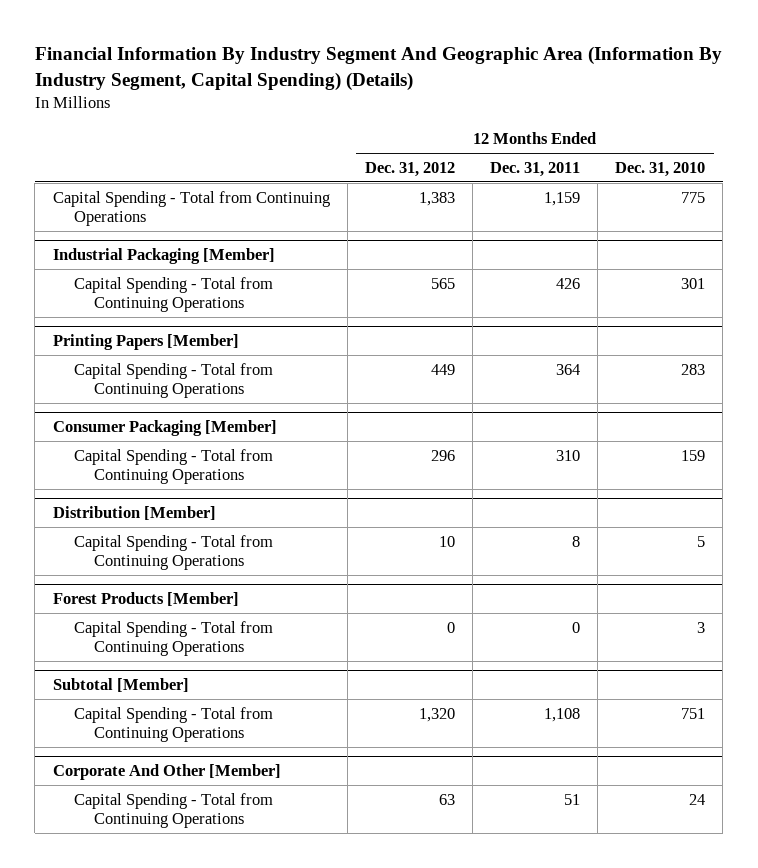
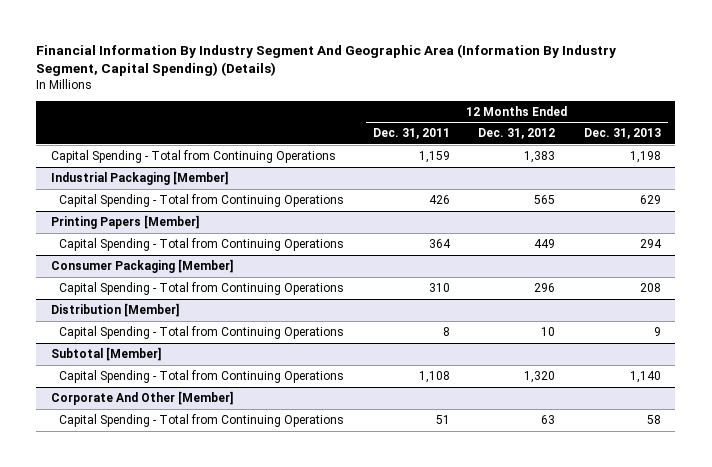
[615,161,706,177] Dec. 31, 2010 -> none
none -> [584,128,662,140] Dec. 31, 2013
[52,592,239,607] Forest Products [Member] -> none
[73,620,273,656] Capital Spending - Total from Continuing Operations -> none

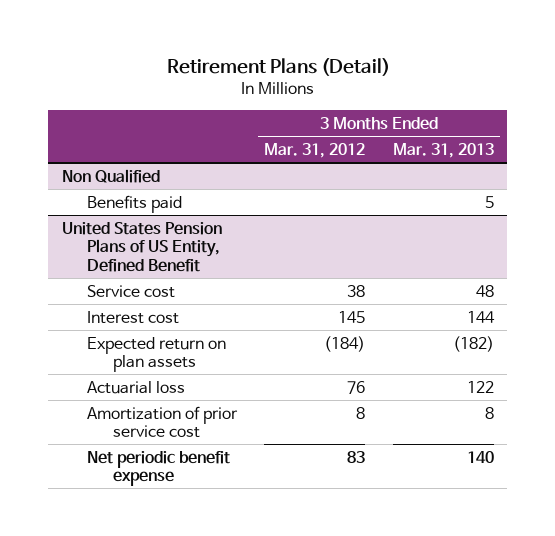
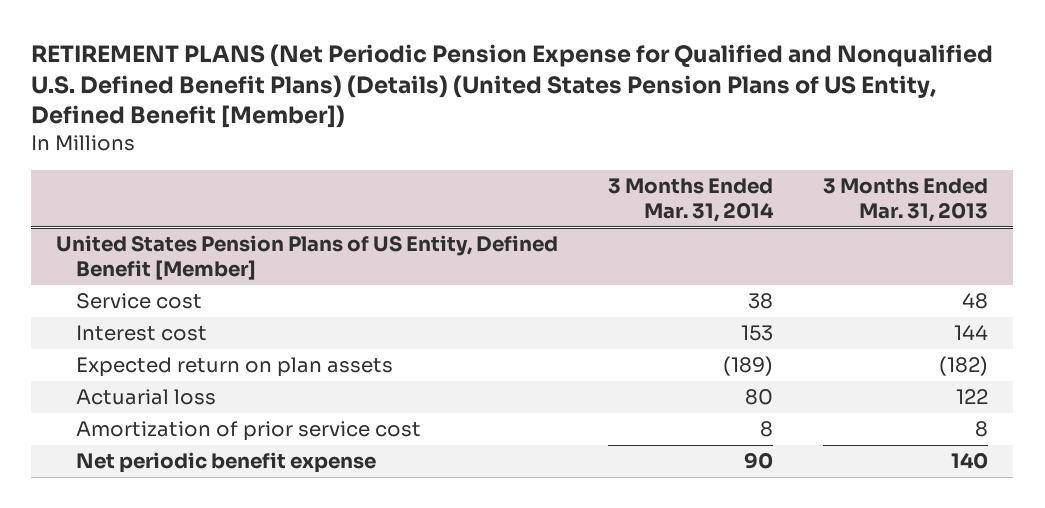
[166,57,390,76] Retirement Plans (Detail) -> [31,43,994,129] RETIREMENT PLANS (Net Periodic Pension Expense for Qualified and Nonqualified U.S. Defined Benefit Plans) (Details) (United States Pension Plans of US Entity, Defined Benefit [Member])
[264,142,366,158] Mar. 31, 2012 -> none
none -> [608,178,775,222] 3 Months Ended Mar. 31, 2014
[61,168,160,183] Non Qualified -> none
[87,194,183,213] Benefits paid -> none
[61,221,222,272] United States Pension Plans of US Entity, Defined Benefit -> [56,235,559,281] United States Pension Plans of US Entity, Defined Benefit [Member]

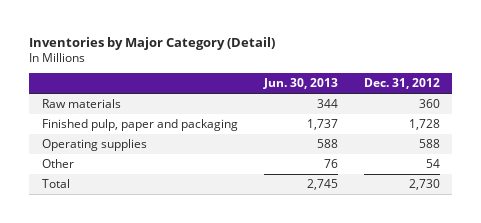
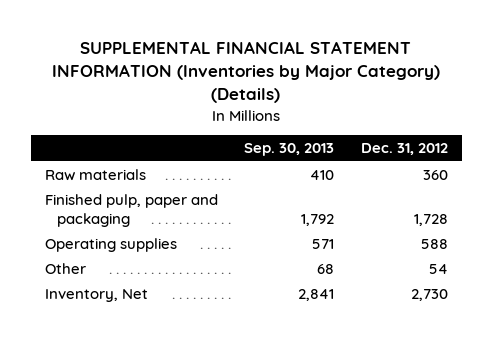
[29,36,276,50] Inventories by Major Category (Detail) -> [52,41,441,104] SUPPLEMENTAL FINANCIAL STATEMENT INFORMATION (Inventories by Major Category) (Details)
[262,78,338,90] Jun. 30, 2013 -> none
none -> [244,143,335,157] Sep. 30, 2013
[41,179,70,189] Total -> [44,289,148,303] Inventory, Net

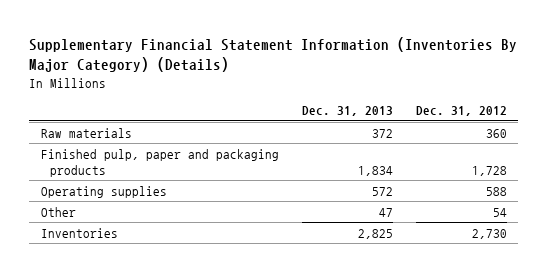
[52,41,441,104] SUPPLEMENTAL FINANCIAL STATEMENT INFORMATION (Inventories by Major Category) (Details) -> [29,37,518,73] Supplementary Financial Statement Information (Inventories By Major Category) (Details)
[244,143,335,157] Sep. 30, 2013 -> none
none -> [301,106,393,117] Dec. 31, 2013
[44,194,218,227] Finished pulp, paper and packaging -> [40,148,279,177] Finished pulp, paper and packaging products
[44,289,148,303] Inventory, Net -> [40,227,118,238] Inventories

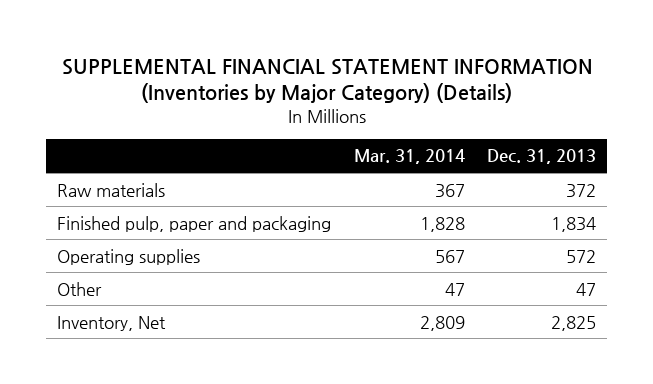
[29,37,518,73] Supplementary Financial Statement Information (Inventories By Major Category) (Details) -> [61,58,593,103] SUPPLEMENTAL FINANCIAL STATEMENT INFORMATION (Inventories by Major Category) (Details)
[415,106,507,117] Dec. 31, 2012 -> none
none -> [353,149,465,165] Mar. 31, 2014
[40,148,279,177] Finished pulp, paper and packaging products -> [57,215,332,232] Finished pulp, paper and packaging
[40,227,118,238] Inventories -> [57,315,167,331] Inventory, Net

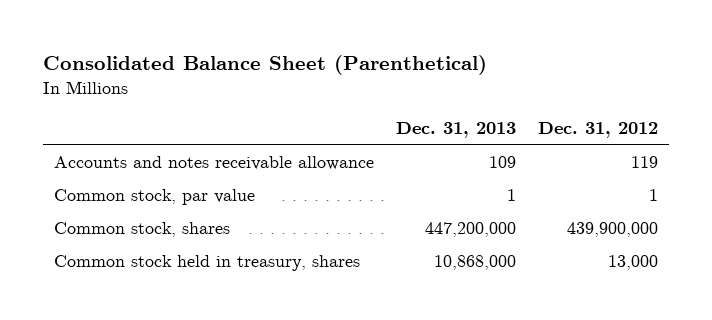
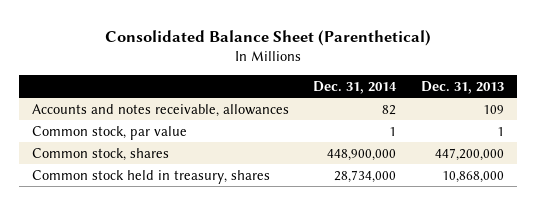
[537,122,658,139] Dec. 31, 2012 -> none
none -> [313,81,398,95] Dec. 31, 2014
[53,155,374,170] Accounts and notes receivable allowance -> [31,103,289,117] Accounts and notes receivable, allowances

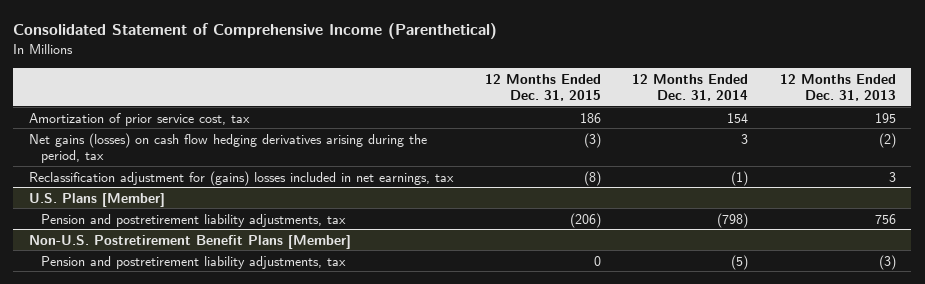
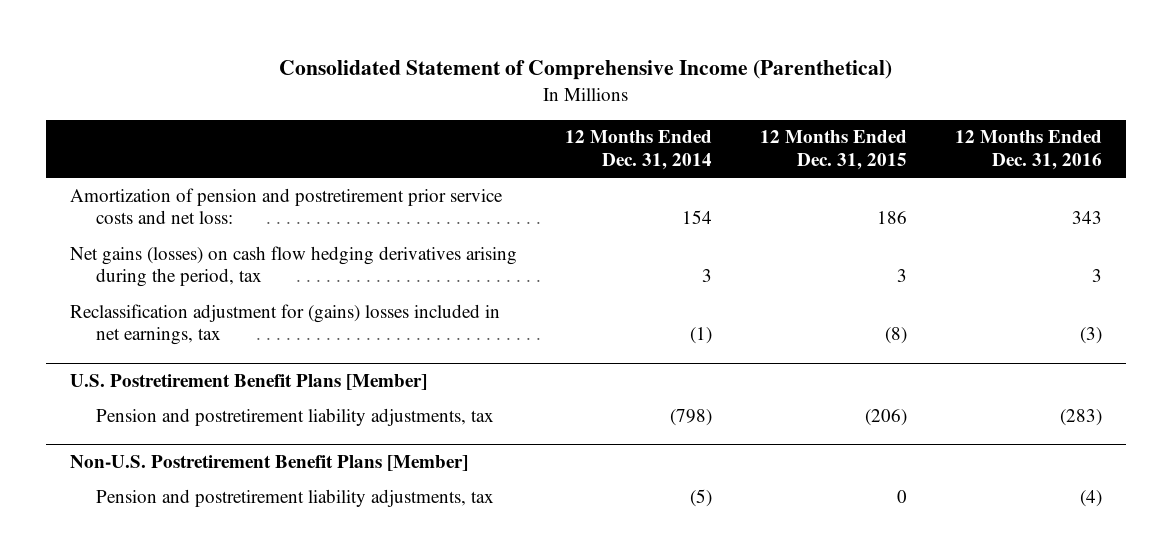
[779,73,896,102] 12 Months Ended Dec. 31, 2013 -> none
none -> [954,130,1102,170] 12 Months Ended Dec. 31, 2016
[29,112,251,126] Amortization of prior service cost, tax -> [70,187,504,225] Amortization of pension and postretirement prior service costs and net loss:
[583,132,601,148] (3) -> [896,269,907,283] 3
[29,192,166,207] U.S. Plans [Member] -> [70,373,428,390] U.S. Postretirement Benefit Plans [Member]

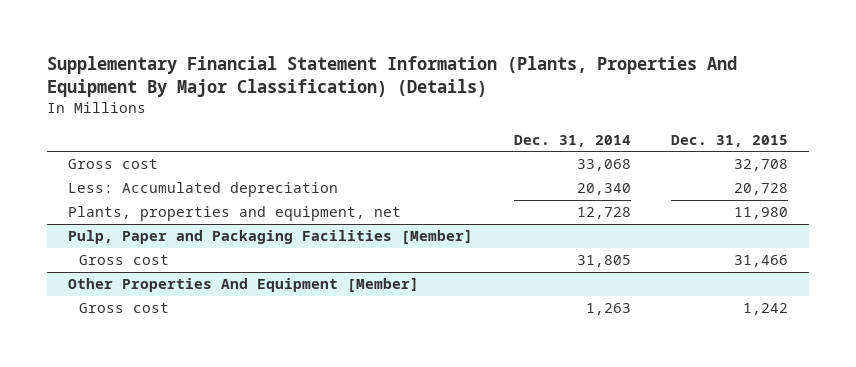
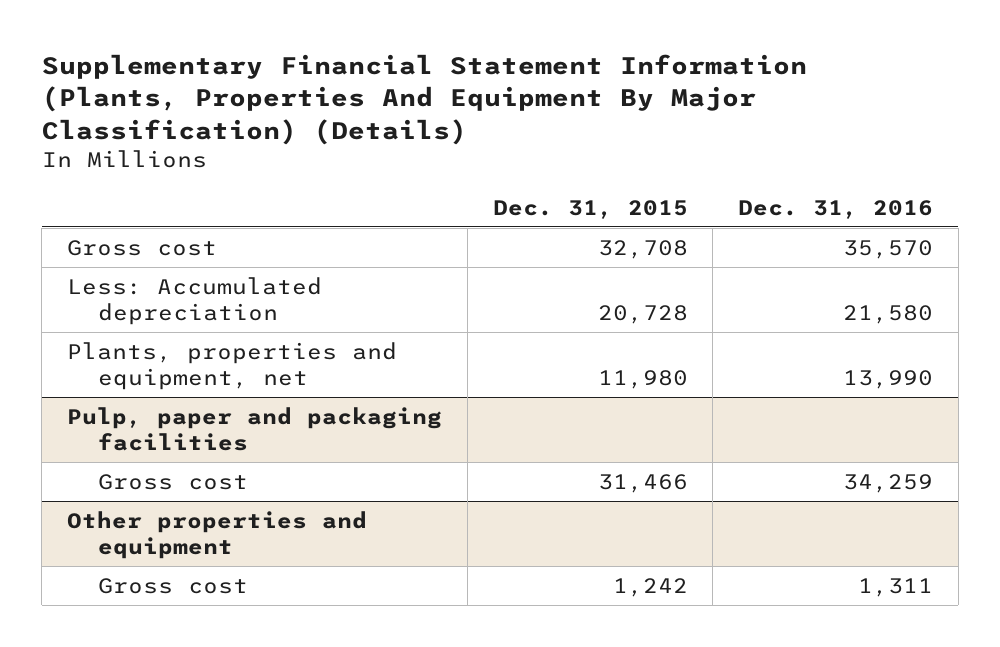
[513,134,631,147] Dec. 31, 2014 -> none
none -> [738,199,934,219] Dec. 31, 2016
[67,230,473,245] Pulp, Paper and Packaging Facilities [Member] -> [67,406,443,452] Pulp, paper and packaging facilities
[67,278,419,293] Other Properties And Equipment [Member] -> [67,510,368,560] Other properties and equipment

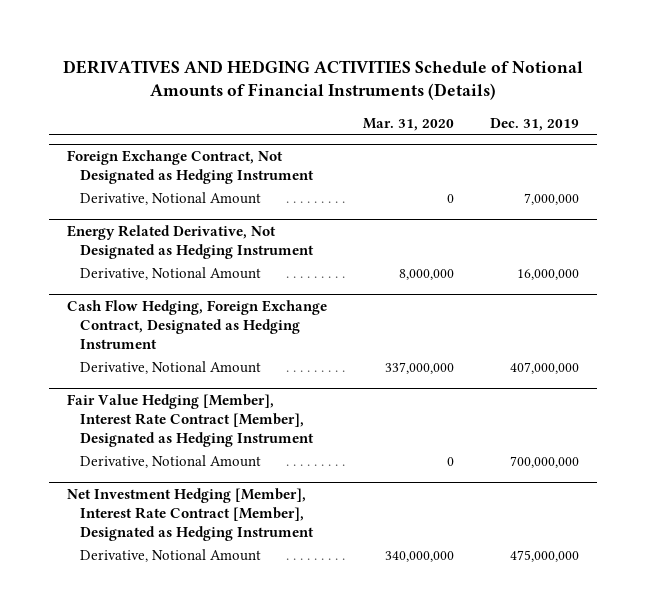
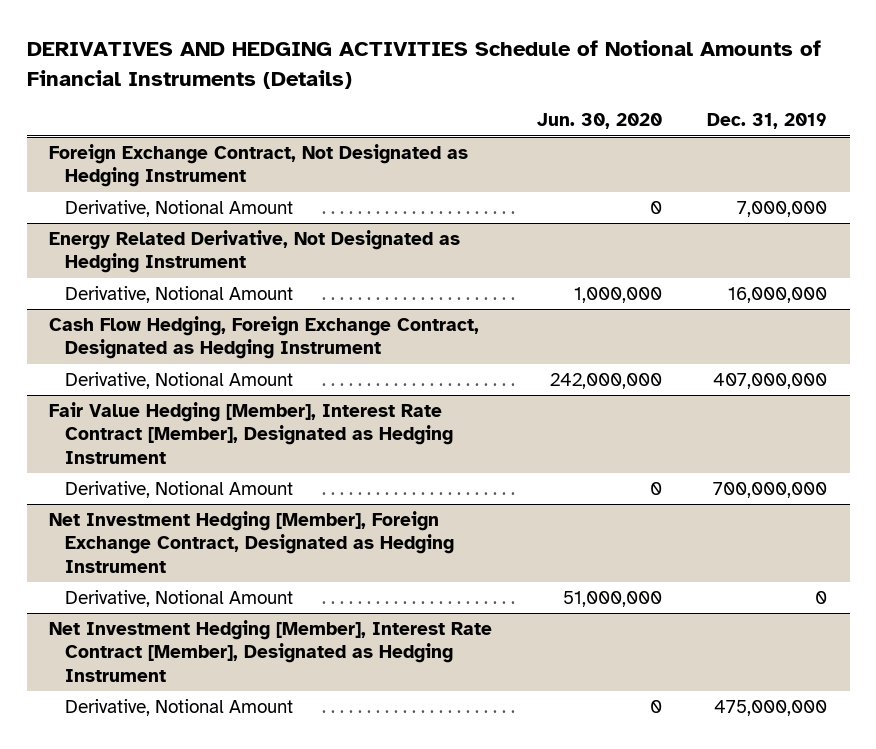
[363,117,455,131] Mar. 31, 2020 -> none
none -> [537,113,663,130] Jun. 30, 2020
none -> [49,510,455,573] Net Investment Hedging [Member], Foreign Exchange Contract, Designated as Hedging Instrument
none -> [65,589,294,607] Derivative, Notional Amount

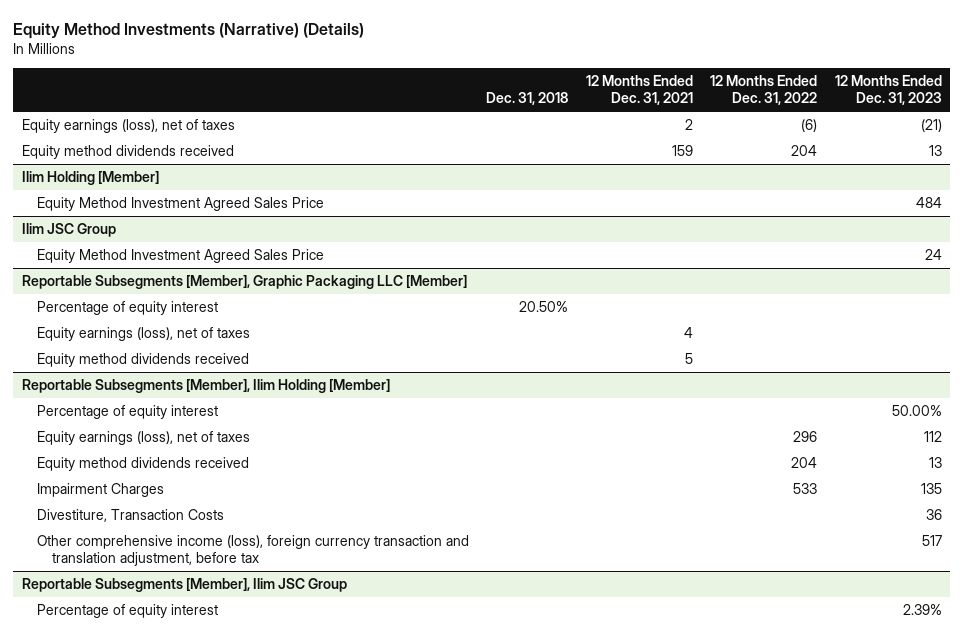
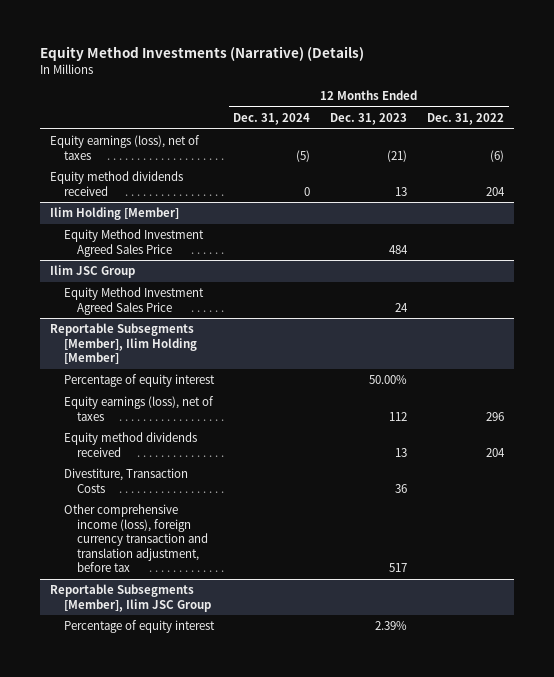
[486,92,569,106] Dec. 31, 2018 -> none
[585,75,693,106] 12 Months Ended Dec. 31, 2021 -> none
none -> [233,113,311,126] Dec. 31, 2024
[22,275,468,290] Reportable Subsegments [Member], Graphic Packaging LLC [Member] -> none
[36,301,218,316] Percentage of equity interest -> none
[36,327,250,342] Equity earnings (loss), net of taxes -> none
[36,353,249,368] Equity method dividends received -> none
[36,483,164,498] Impairment Charges -> none

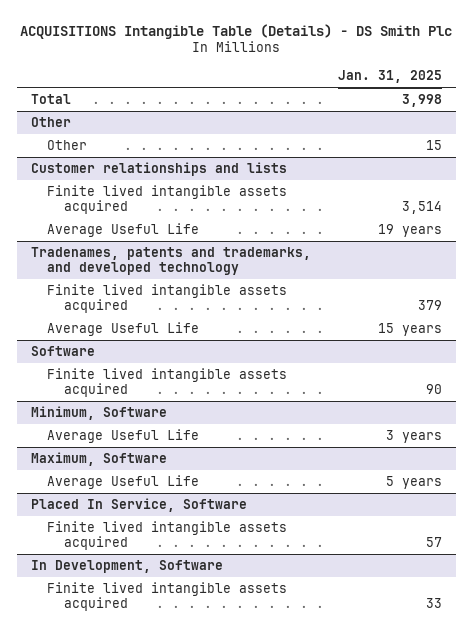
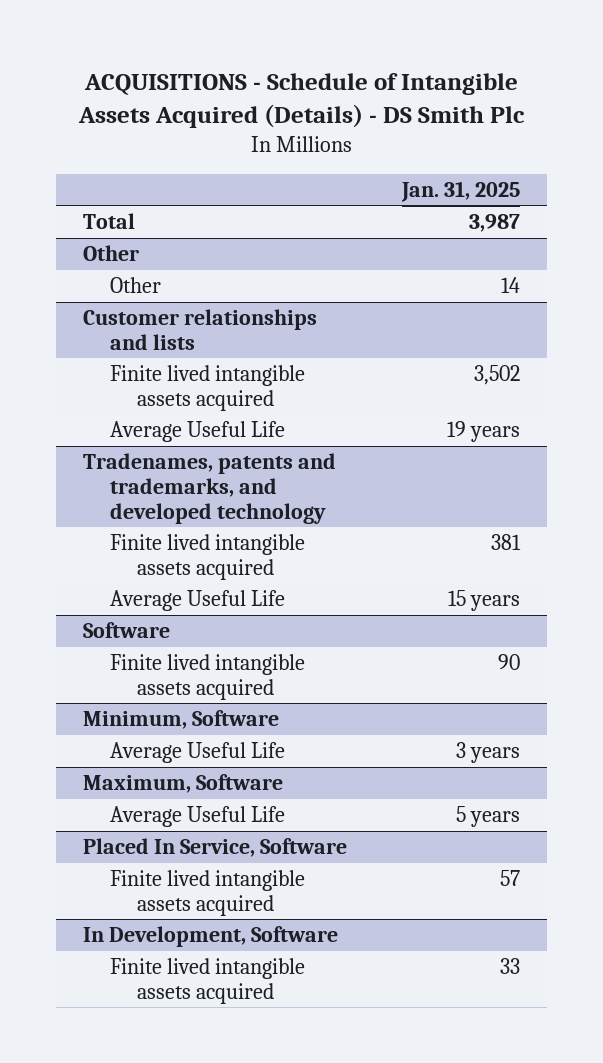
[20,23,453,39] ACQUISITIONS Intangible Table (Details) - DS Smith Plc -> [77,72,525,129] ACQUISITIONS - Schedule of Intangible Assets Acquired (Details) - DS Smith Plc
[402,93,443,107] 3,998 -> [468,214,520,233] 3,987
[426,139,443,150] 15 -> [500,277,520,294] 14
[402,201,443,215] 3,514 -> [473,365,520,386] 3,502
[418,300,443,311] 379 -> [490,534,521,551] 381

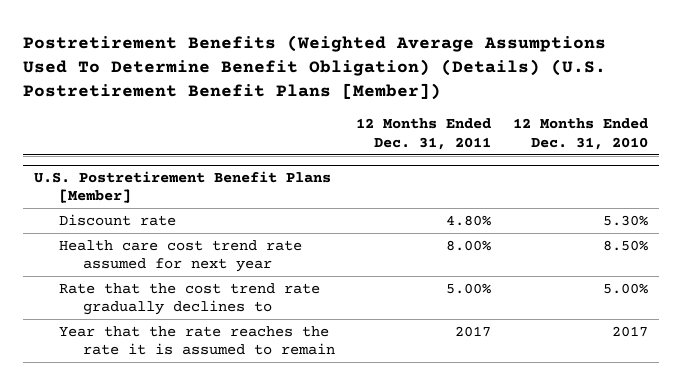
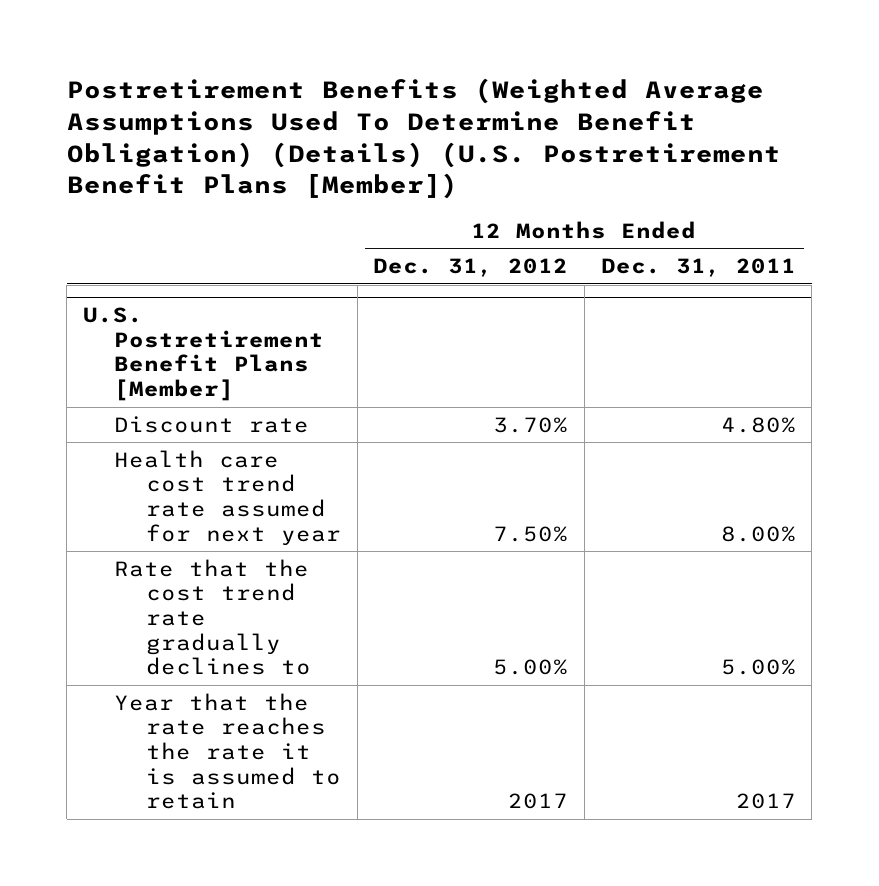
[512,118,648,150] 12 Months Ended Dec. 31, 2010 -> none
none -> [373,258,569,278] Dec. 31, 2012
[58,325,335,356] Year that the rate reaches the rate it is assumed to remain -> [114,692,341,810] Year that the rate reaches the rate it is assumed to retain

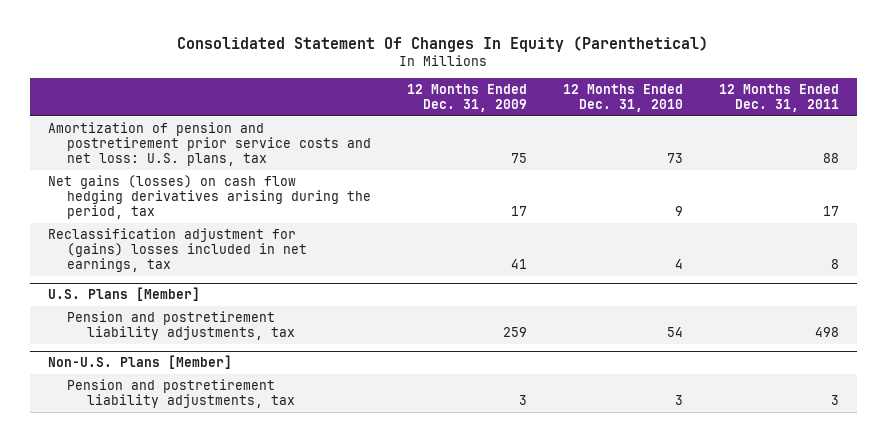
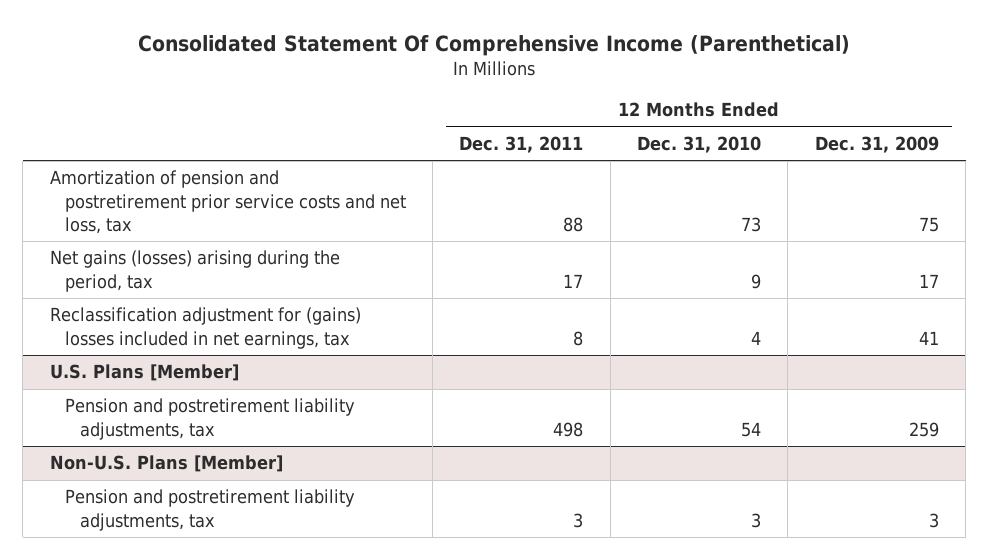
[177,35,709,52] Consolidated Statement Of Changes In Equity (Parenthetical) -> [138,34,851,56] Consolidated Statement Of Comprehensive Income (Parenthetical)
[47,121,372,167] Amortization of pension and postretirement prior service costs and net loss: U.S. plans, tax -> [49,170,406,234] Amortization of pension and postretirement prior service costs and net loss, tax
[47,174,372,220] Net gains (losses) on cash flow hedging derivatives arising during the period, tax -> [49,250,340,292] Net gains (losses) arising during the period, tax

